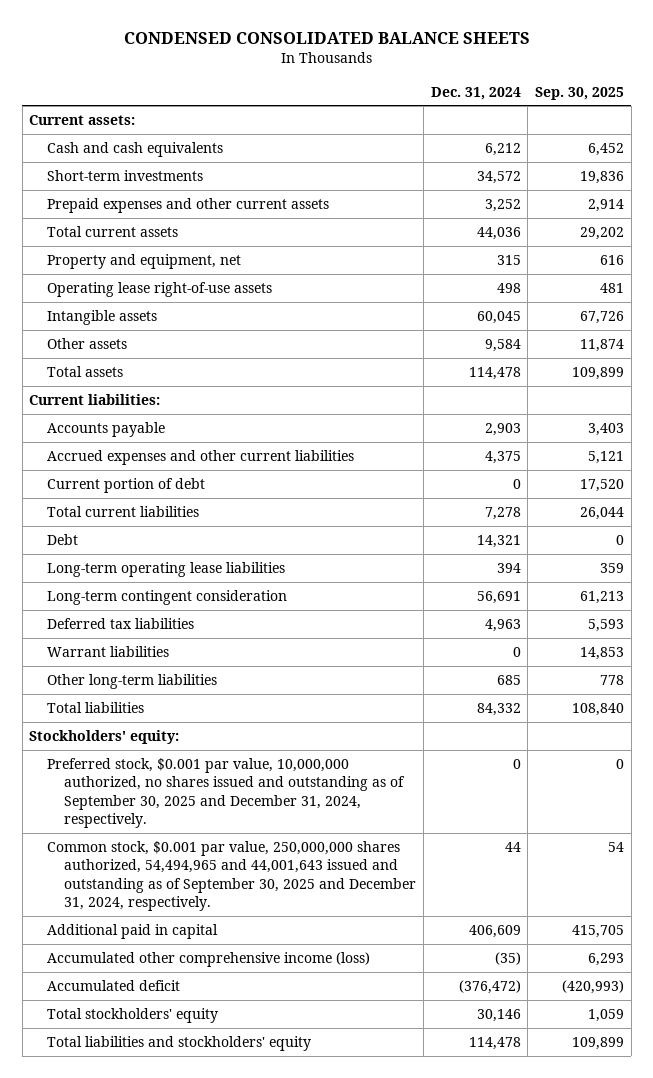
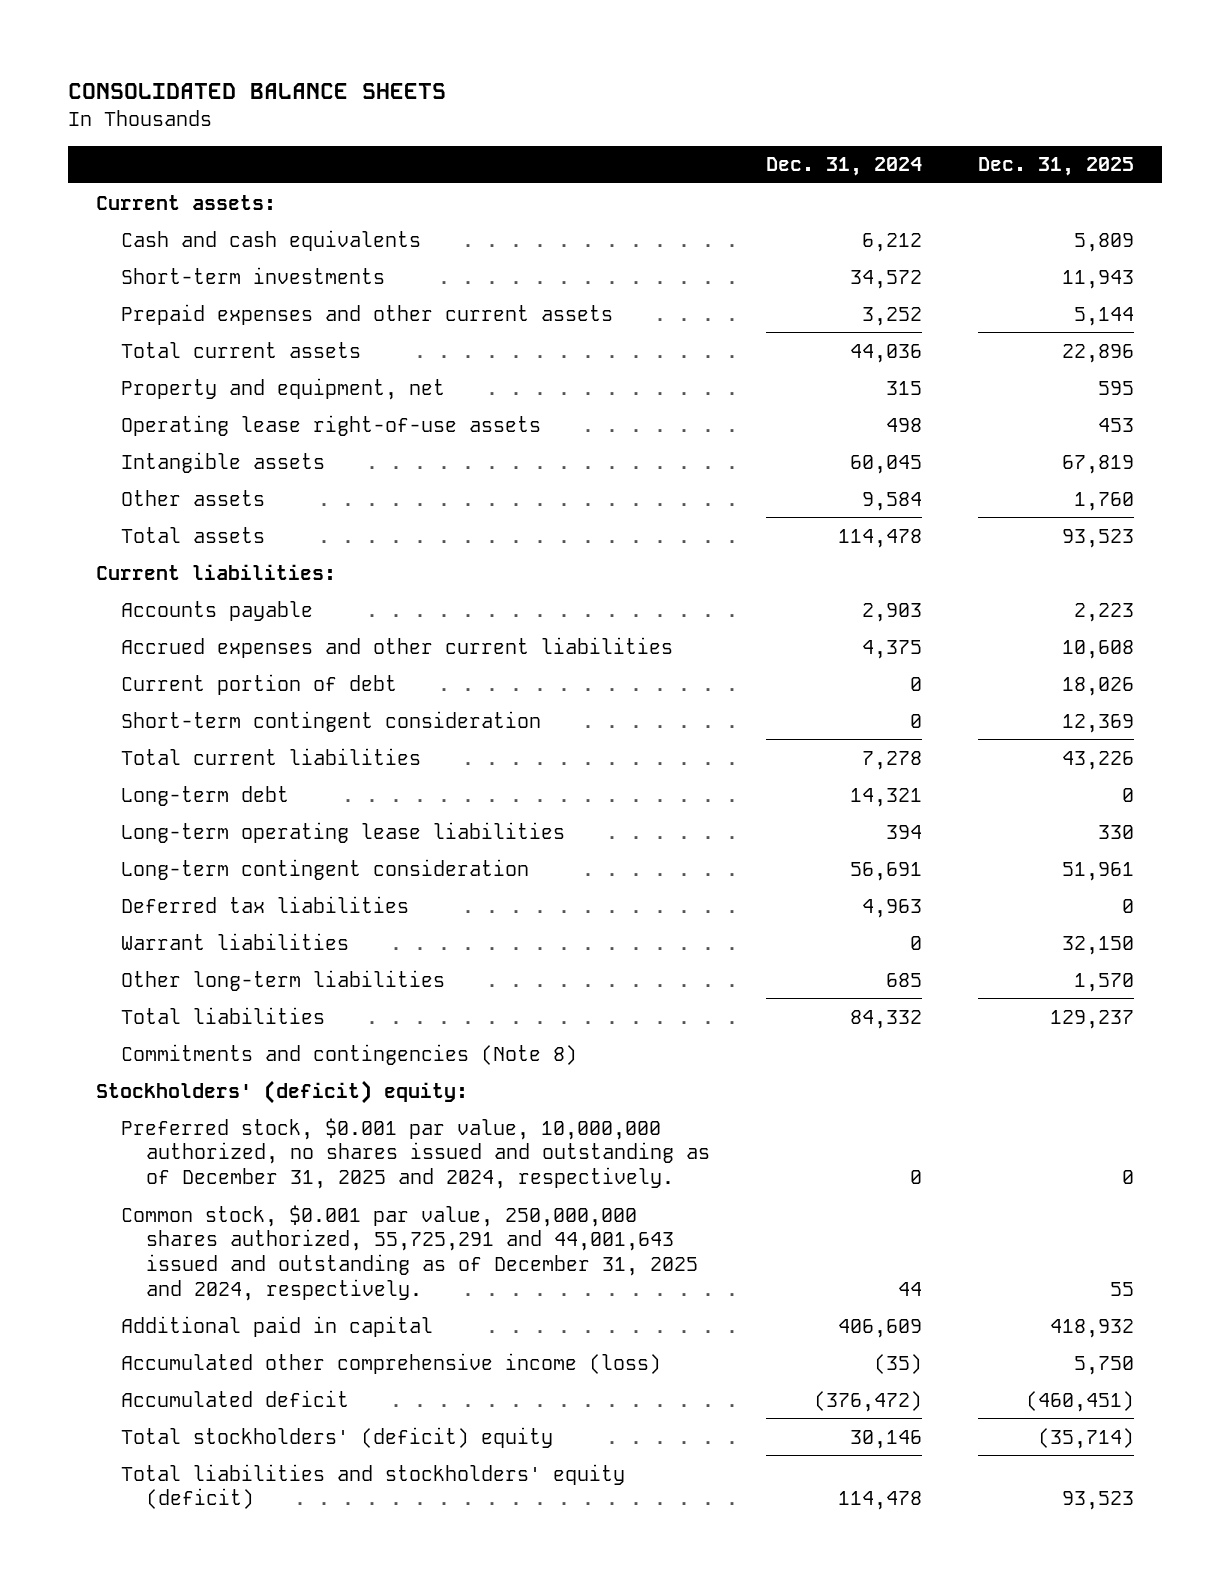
[123,32,530,45] CONDENSED CONSOLIDATED BALANCE SHEETS -> [68,82,447,99] CONSOLIDATED BALANCE SHEETS
[534,86,624,100] Sep. 30, 2025 -> none
none -> [978,157,1135,177] Dec. 31, 2025
none -> [120,710,541,732] Short-term contingent consideration
[46,533,78,545] Debt -> [120,785,289,806] Long-term debt
none -> [120,1043,577,1065] Commitments and contingencies (Note 8)
[29,729,180,744] Stockholders' equity: -> [96,1079,469,1104] Stockholders' (deficit) equity:
[46,757,406,829] Preferred stock, $0.001 par value, 10,000,000 authorized, no shares issued and outstanding as of September 30, 2025 and December 31, 2024, respectively. -> [120,1117,710,1189] Preferred stock, $0.001 par value, 10,000,000 authorized, no shares issued and outstanding as of December 31, 2025 and 2024, respectively.
[46,840,417,912] Common stock, $0.001 par value, 250,000,000 shares authorized, 54,494,965 and 44,001,643 issued and outstanding as of September 30, 2025 and December 31, 2024, respectively. -> [120,1204,698,1301] Common stock, $0.001 par value, 250,000,000 shares authorized, 55,725,291 and 44,001,643 issued and outstanding as of December 31, 2025 and 2024, respectively.
[46,1007,218,1023] Total stockholders' equity -> [120,1426,553,1448] Total stockholders' (deficit) equity
[46,1035,311,1051] Total liabilities and stockholders' equity -> [120,1463,625,1510] Total liabilities and stockholders' equity (deficit)

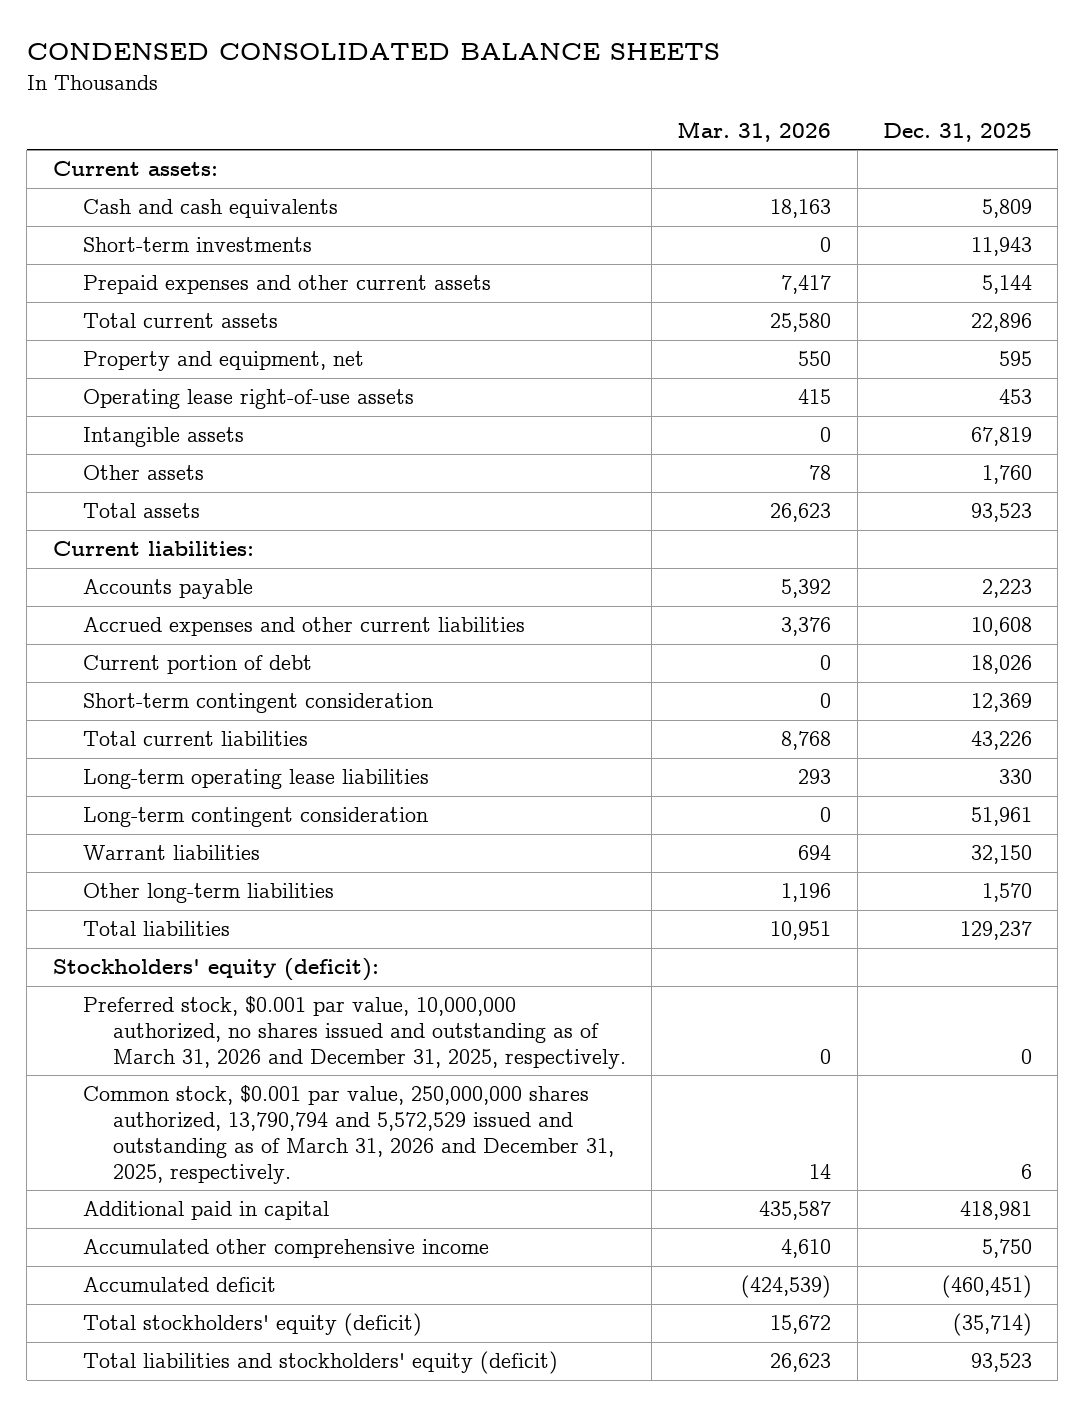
[68,82,447,99] CONSOLIDATED BALANCE SHEETS -> [26,43,720,61] CONDENSED CONSOLIDATED BALANCE SHEETS
[765,157,922,177] Dec. 31, 2024 -> none
none -> [677,120,832,142] Mar. 31, 2026
[120,785,289,806] Long-term debt -> none
[120,895,409,913] Deferred tax liabilities -> none
[120,1043,577,1065] Commitments and contingencies (Note 8) -> none
[96,1079,469,1104] Stockholders' (deficit) equity: -> [52,958,379,982] Stockholders' equity (deficit):
[120,1117,710,1189] Preferred stock, $0.001 par value, 10,000,000 authorized, no shares issued and outstanding as of December 31, 2025 and 2024, respectively. -> [82,996,626,1069] Preferred stock, $0.001 par value, 10,000,000 authorized, no shares issued and outstanding as of March 31, 2026 and December 31, 2025, respectively.
[120,1204,698,1301] Common stock, $0.001 par value, 250,000,000 shares authorized, 55,725,291 and 44,001,643 issued and outstanding as of December 31, 2025 and 2024, respectively. -> [82,1085,614,1184] Common stock, $0.001 par value, 250,000,000 shares authorized, 13,790,794 and 5,572,529 issued and outstanding as of March 31, 2026 and December 31, 2025, respectively.
[1110,1281,1135,1296] 55 -> [1020,1163,1032,1179] 6
[1050,1318,1135,1338] 418,932 -> [959,1201,1032,1221] 418,981
[120,1352,661,1374] Accumulated other comprehensive income (loss) -> [82,1239,489,1259] Accumulated other comprehensive income
[120,1426,553,1448] Total stockholders' (deficit) equity -> [82,1313,422,1337] Total stockholders' equity (deficit)

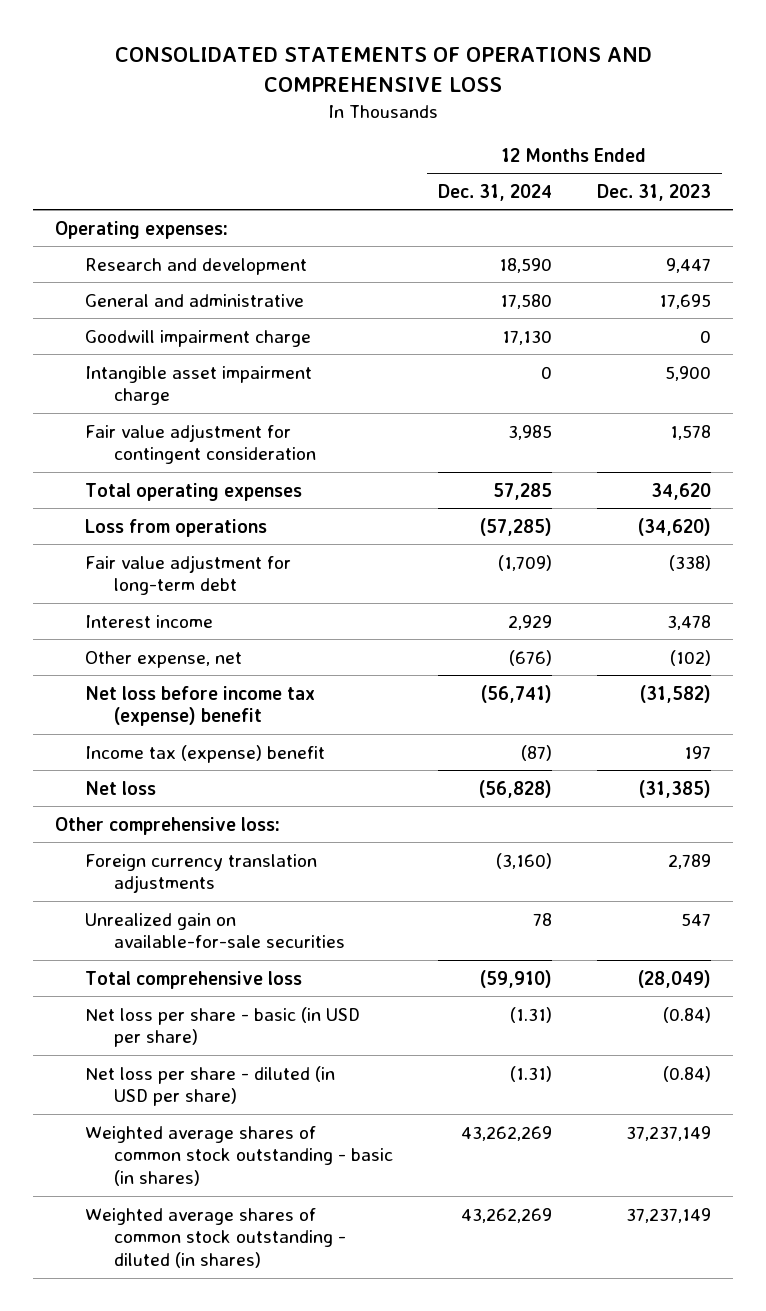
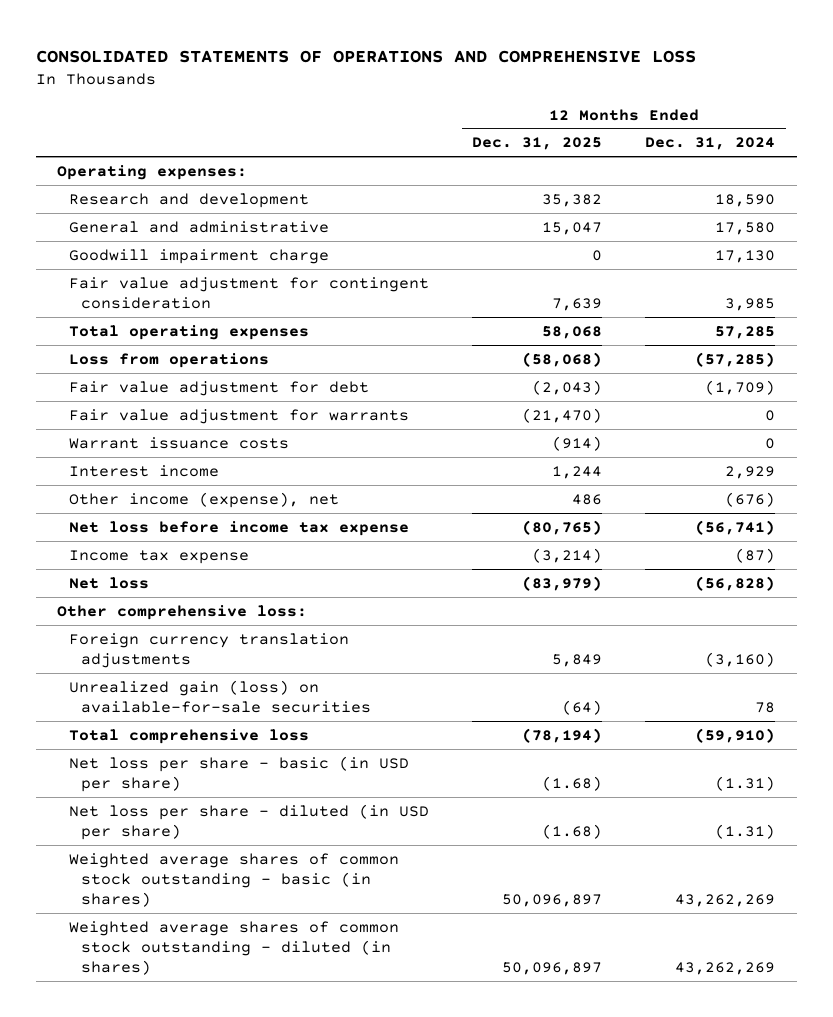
[596,183,711,201] Dec. 31, 2023 -> none
none -> [472,137,603,151] Dec. 31, 2025
[84,365,312,406] Intangible asset impairment charge -> none
[84,554,291,596] Fair value adjustment for long-term debt -> [69,380,370,396] Fair value adjustment for debt
none -> [69,408,410,424] Fair value adjustment for warrants
none -> [69,436,290,449] Warrant issuance costs
[84,650,242,668] Other expense, net -> [69,491,340,508] Other income (expense), net
[84,685,315,727] Net loss before income tax (expense) benefit -> [69,520,410,536] Net loss before income tax expense
[84,744,325,763] Income tax (expense) benefit -> [69,549,250,564] Income tax expense
[84,912,346,949] Unrealized gain on available-for-sale securities -> [69,679,372,713] Unrealized gain (loss) on available-for-sale securities

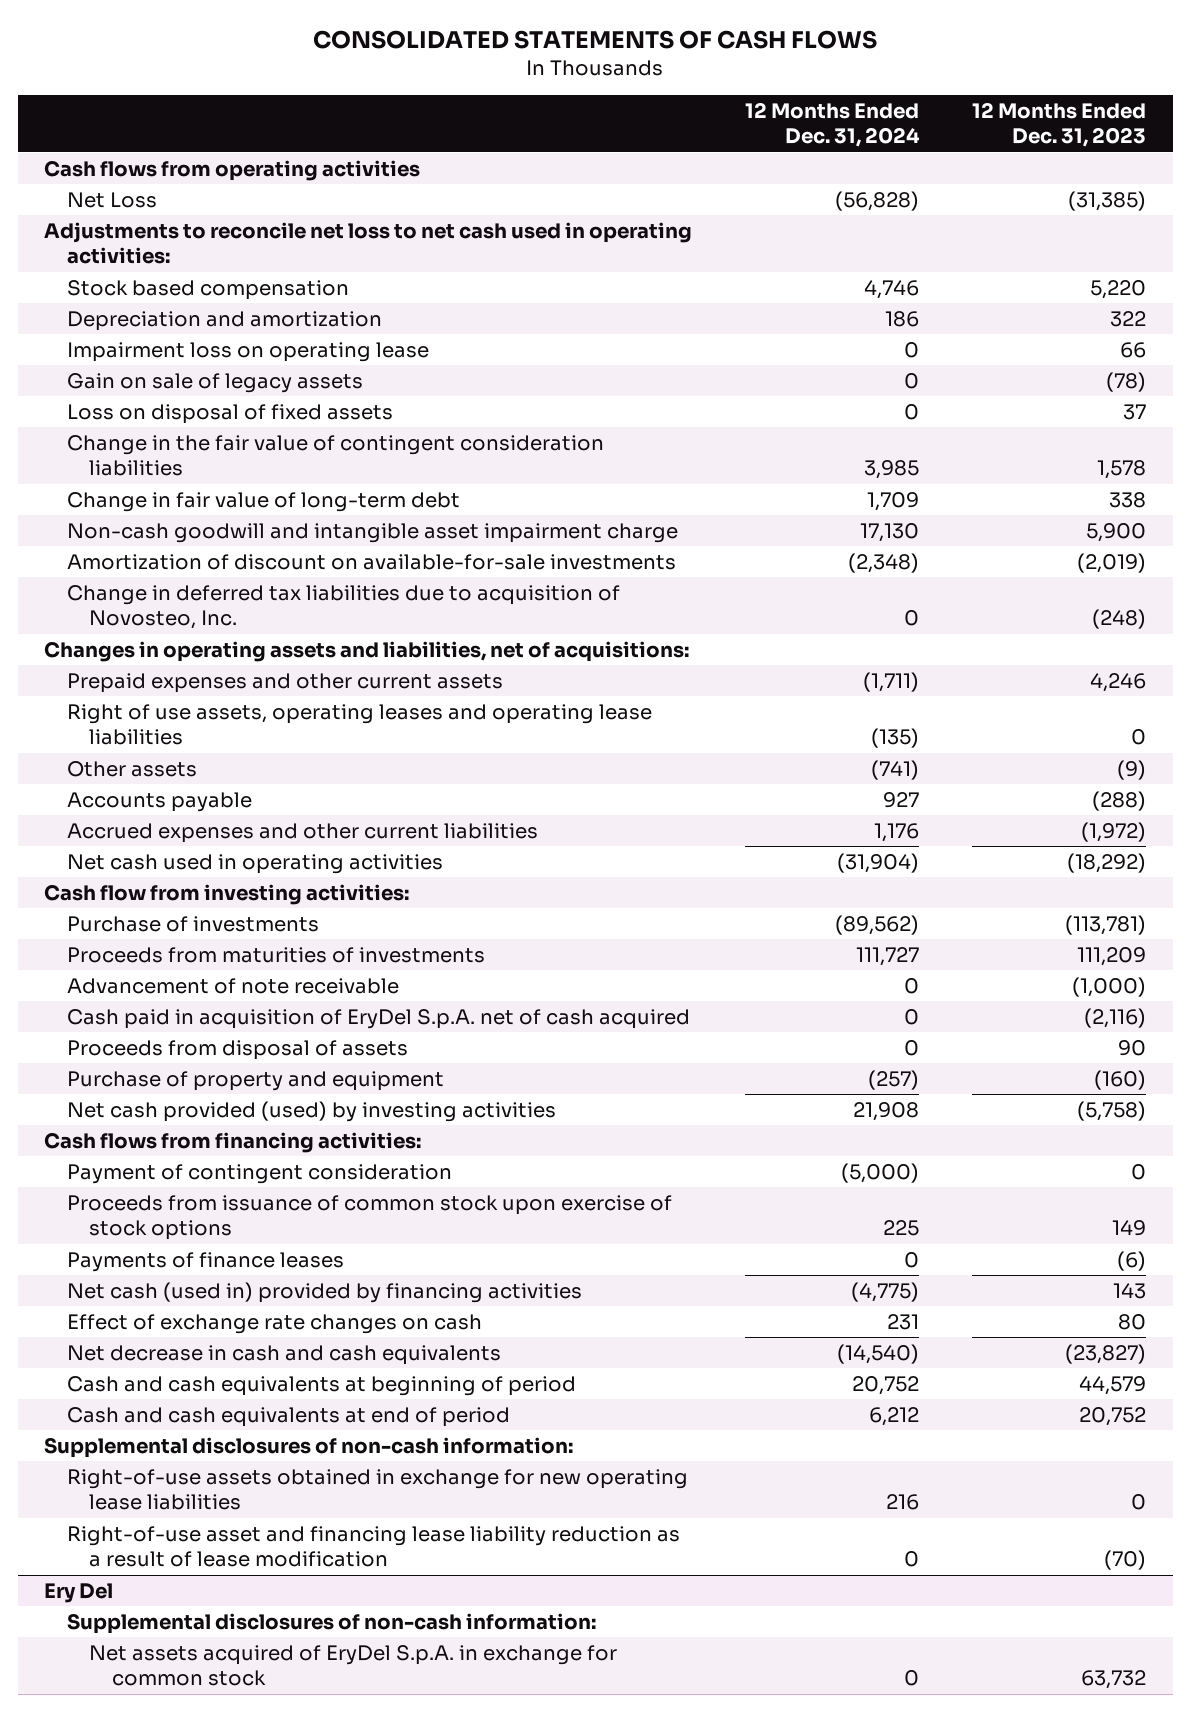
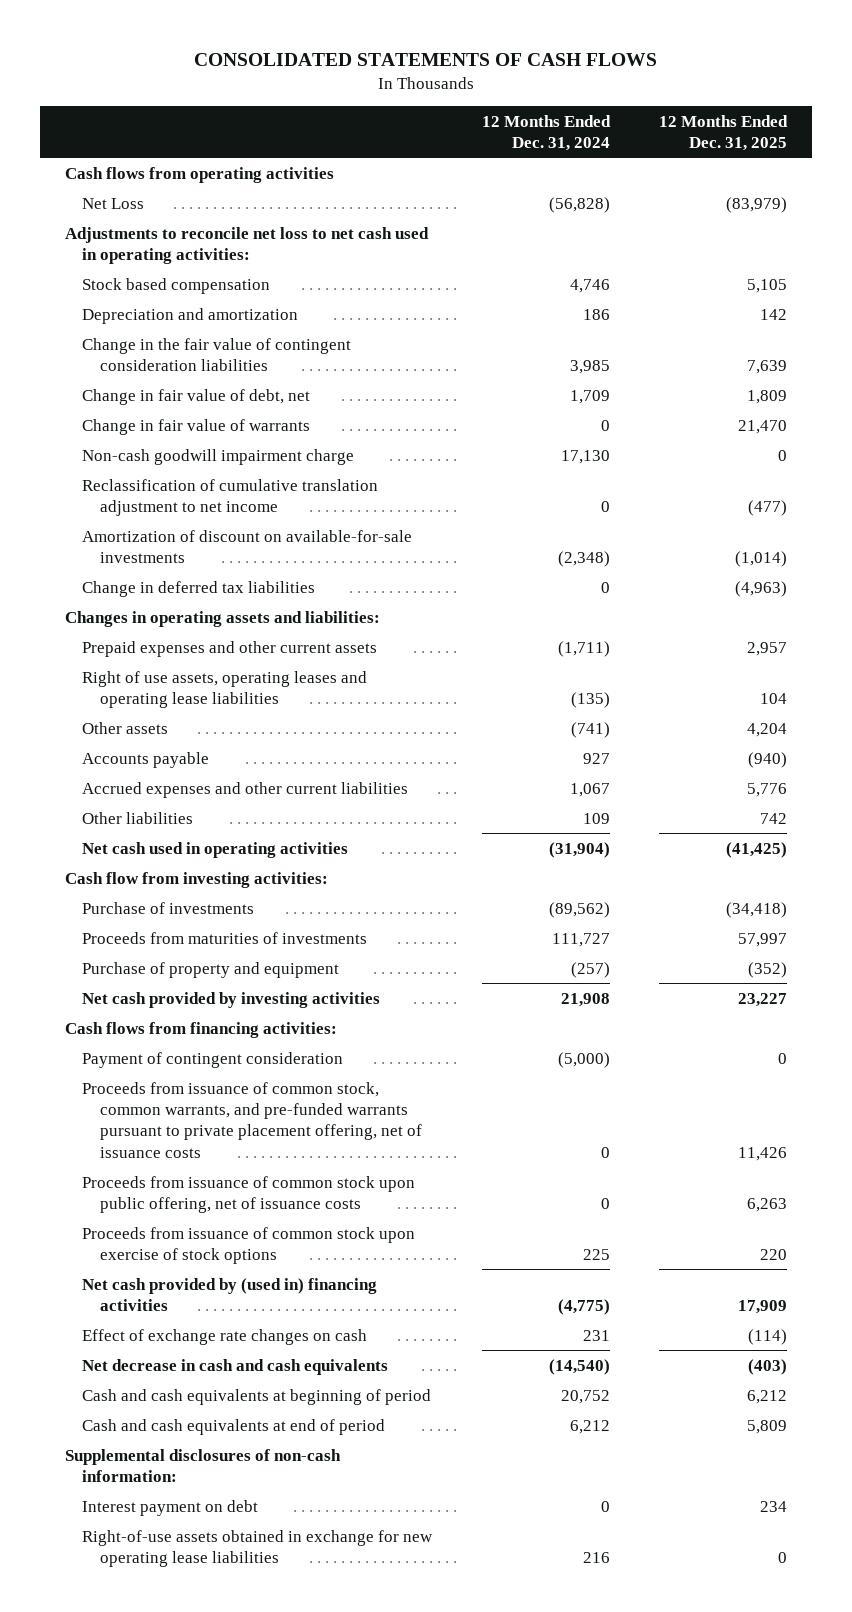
[972,101,1147,148] 12 Months Ended Dec. 31, 2023 -> none
none -> [659,114,789,151] 12 Months Ended Dec. 31, 2025
[66,341,429,362] Impairment loss on operating lease -> none
[66,372,363,393] Gain on sale of legacy assets -> none
[66,403,393,424] Loss on disposal of fixed assets -> none
[66,491,460,512] Change in fair value of long-term debt -> [82,388,311,405] Change in fair value of debt, net
none -> [82,418,311,435] Change in fair value of warrants
[66,522,678,543] Non-cash goodwill and intangible asset impairment charge -> [82,448,355,465] Non-cash goodwill impairment charge
none -> [82,478,379,516] Reclassification of cumulative translation adjustment to net income
[66,584,620,630] Change in deferred tax liabilities due to acquisition of Novosteo, Inc. -> none
none -> [82,580,316,597] Change in deferred tax liabilities
[44,640,690,662] Changes in operating assets and liabilities, net of acquisitions: -> [64,610,380,627] Changes in operating assets and liabilities:
[874,822,920,842] 1,176 -> [569,782,610,797] 1,067
none -> [82,811,194,824] Other liabilities
[66,977,399,994] Advancement of note receivable -> none
[66,1008,690,1029] Cash paid in acquisition of EryDel S.p.A. net of cash acquired -> none
[66,1039,408,1060] Proceeds from disposal of assets -> none
[66,1100,556,1122] Net cash provided (used) by investing activities -> [82,991,381,1008] Net cash provided by investing activities
none -> [82,1081,422,1158] Proceeds from issuance of common stock, common warrants, and pre-funded warrants pursuant to private placement offering, net of issuance costs
none -> [82,1175,416,1213] Proceeds from issuance of common stock upon public offering, net of issuance costs
[66,1251,344,1272] Payments of finance leases -> none
[66,1281,582,1303] Net cash (used in) provided by financing activities -> [82,1277,378,1311] Net cash provided by (used in) financing activities
none -> [82,1499,259,1516] Interest payment on debt
[66,1525,680,1568] Right-of-use asset and financing lease liability reduction as a result of lease modification -> none
[44,1582,114,1603] Ery Del -> none
[66,1612,596,1634] Supplemental disclosures of non-cash information: -> none
[89,1644,618,1687] Net assets acquired of EryDel S.p.A. in exchange for common stock -> none

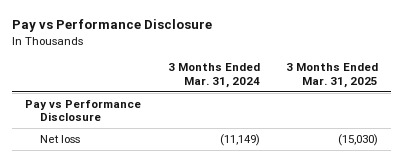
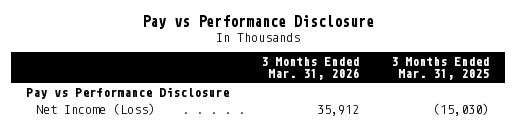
[167,63,260,88] 3 Months Ended Mar. 31, 2024 -> none
none -> [261,56,360,81] 3 Months Ended Mar. 31, 2026
[40,134,81,143] Net loss -> [36,102,156,115] Net Income (Loss)

